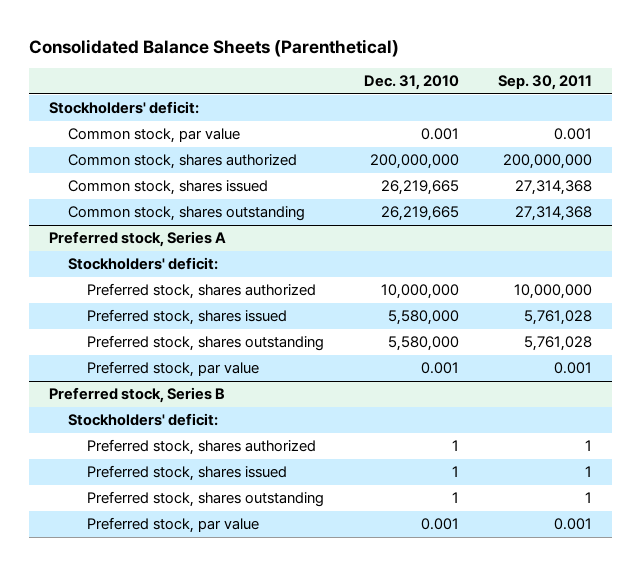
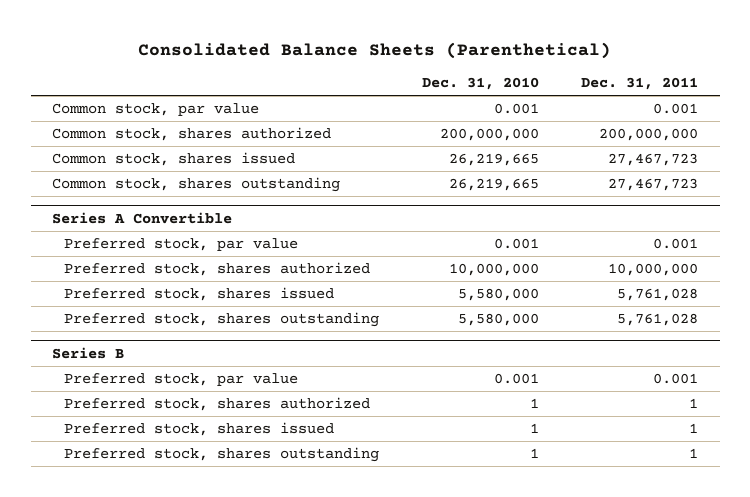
[497,75,592,91] Sep. 30, 2011 -> none
none -> [581,77,699,91] Dec. 31, 2011
[48,101,199,115] Stockholders' deficit: -> none
[48,231,226,248] Preferred stock, Series A -> none
[68,257,219,271] Stockholders' deficit: -> none
none -> [52,212,233,225] Series A Convertible
none -> [63,238,298,252] Preferred stock, par value
none -> [52,347,125,360] Series B
[48,387,225,404] Preferred stock, Series B -> none
[68,413,219,427] Stockholders' deficit: -> none
[87,517,260,534] Preferred stock, par value -> none

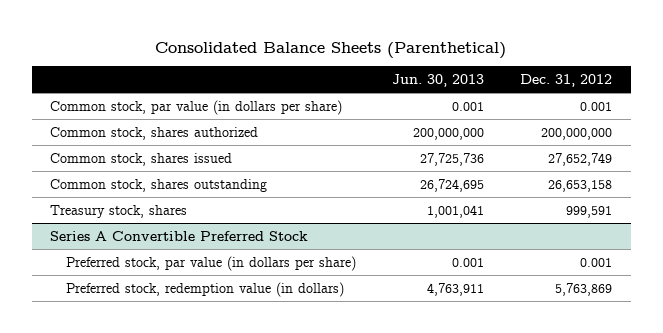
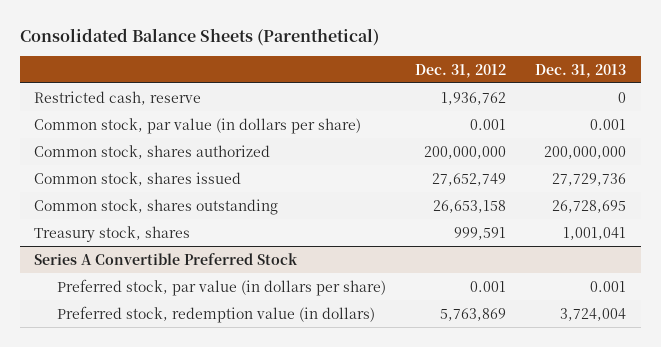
[392,73,485,87] Jun. 30, 2013 -> none
none -> [535,63,627,78] Dec. 31, 2013
none -> [34,90,202,105] Restricted cash, reserve

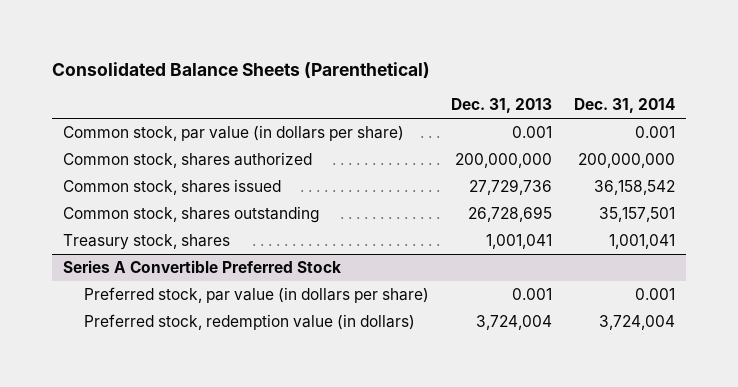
[415,63,507,78] Dec. 31, 2012 -> none
none -> [574,98,676,114] Dec. 31, 2014
[34,90,202,105] Restricted cash, reserve -> none

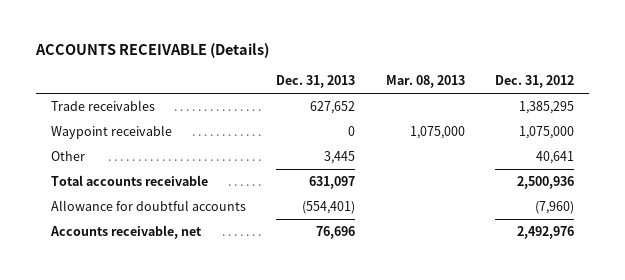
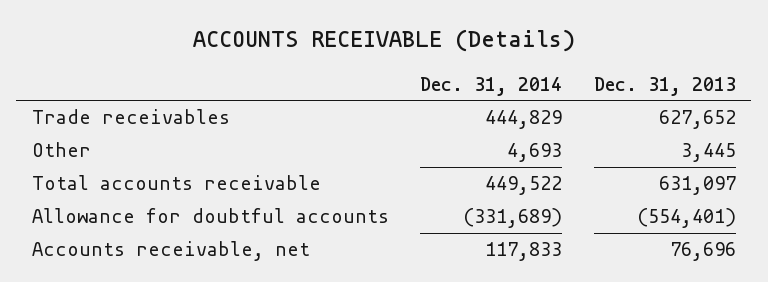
[385,75,465,89] Mar. 08, 2013 -> none
[494,75,574,89] Dec. 31, 2012 -> none
none -> [420,76,563,96] Dec. 31, 2014
[51,125,173,140] Waypoint receivable -> none

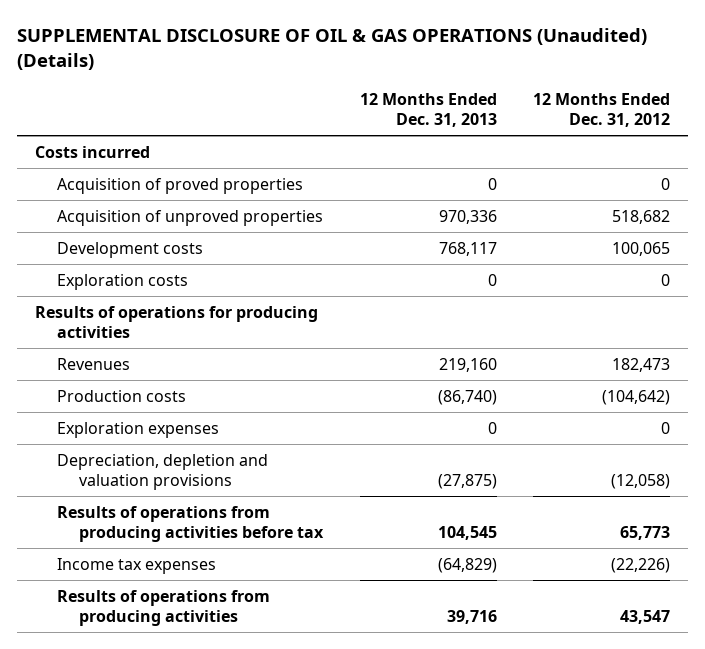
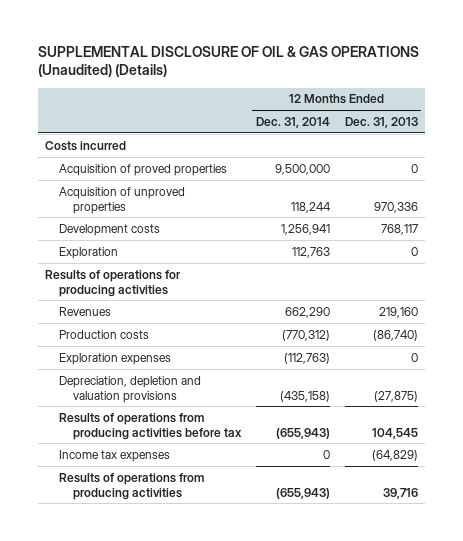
[532,92,670,128] 12 Months Ended Dec. 31, 2012 -> none
none -> [255,116,330,128] Dec. 31, 2014
[57,273,189,290] Exploration costs -> [59,246,119,259] Exploration

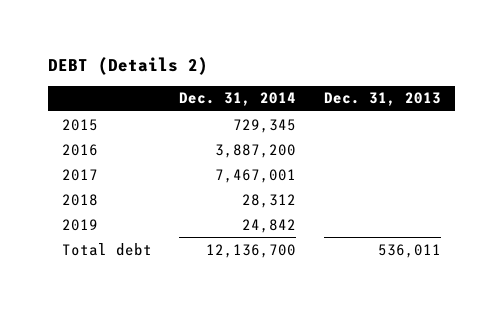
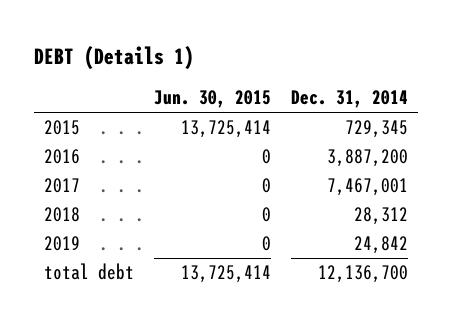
[47,56,208,75] DEBT (Details 2) -> [33,45,194,70] DEBT (Details 1)
[324,92,442,107] Dec. 31, 2013 -> none
none -> [153,90,271,109] Jun. 30, 2015
[61,242,152,256] Total debt -> [43,263,134,281] total debt

